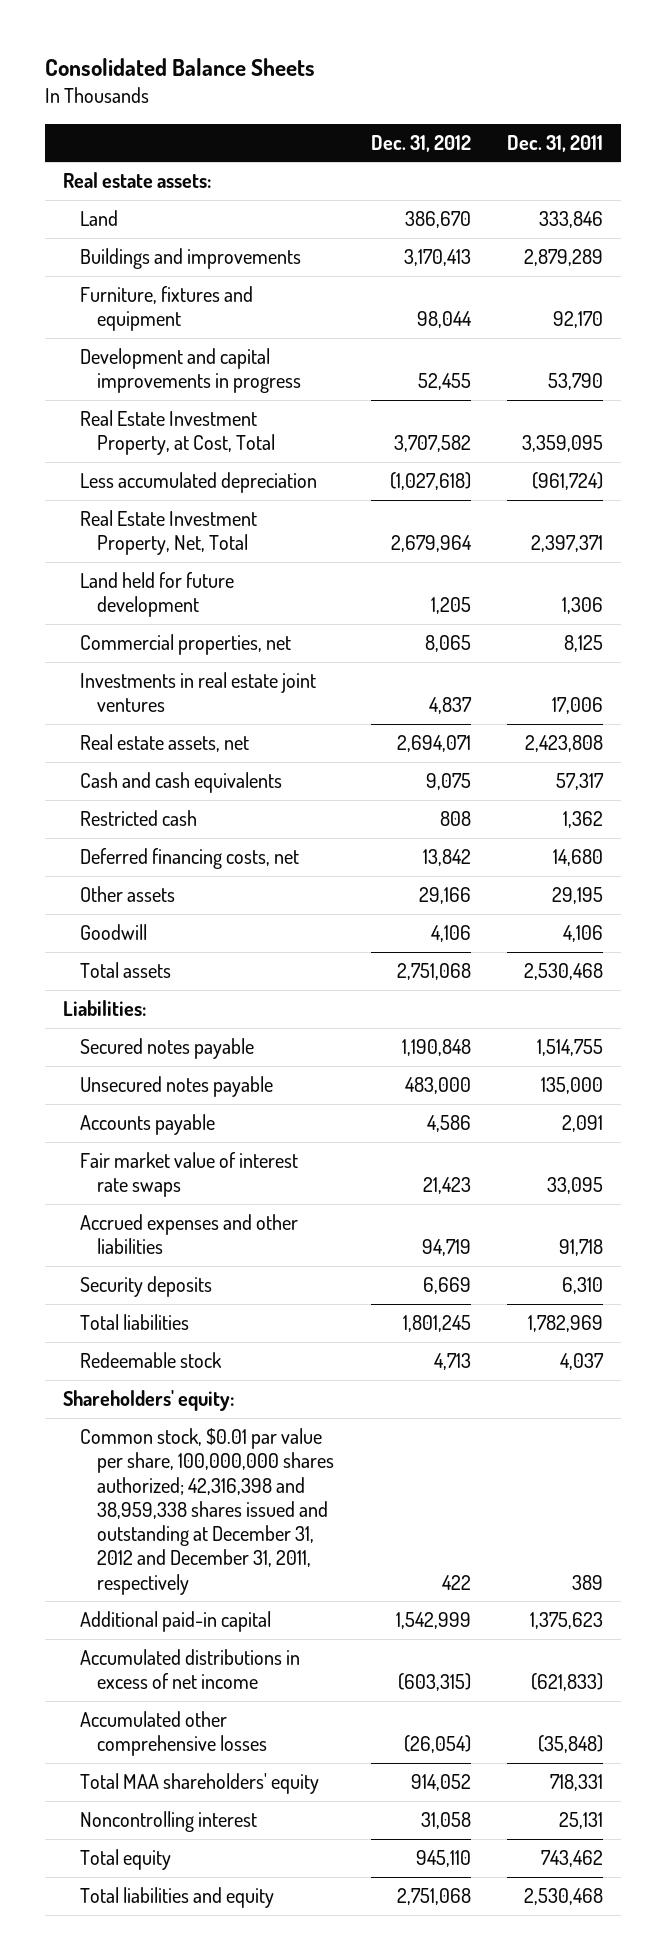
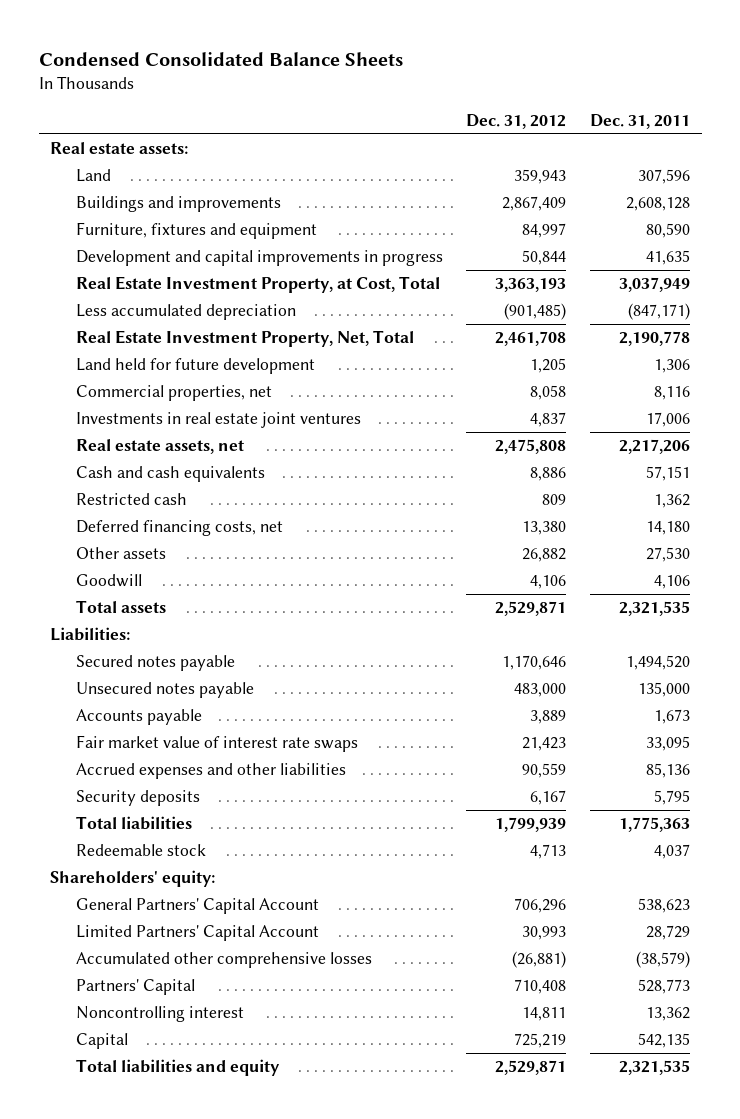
[44,58,315,77] Consolidated Balance Sheets -> [38,51,403,66] Condensed Consolidated Balance Sheets
[404,211,471,229] 386,670 -> [514,169,567,185] 359,943
[539,211,604,229] 333,846 -> [637,169,690,185] 307,596
[403,249,471,267] 3,170,413 -> [502,196,567,212] 2,867,409
[524,249,604,267] 2,879,289 -> [625,197,690,212] 2,608,128
[416,311,472,329] 98,044 -> [522,223,567,239] 84,997
[553,311,604,329] 92,170 -> [645,223,690,239] 80,590
[417,373,471,391] 52,455 -> [522,250,567,266] 50,844
[548,373,604,391] 53,790 -> [645,250,690,266] 41,635
[393,435,471,453] 3,707,582 -> [495,278,567,293] 3,363,193
[522,435,604,453] 3,359,095 -> [618,277,690,293] 3,037,949
[389,472,471,491] (1,027,618) -> [504,303,567,321] (901,485)
[532,472,604,491] (961,724) -> [627,303,690,321] (847,171)
[390,535,472,553] 2,679,964 -> [495,331,567,347] 2,461,708
[531,535,604,553] 2,397,371 -> [618,331,690,347] 2,190,778
[424,635,471,653] 8,065 -> [530,385,567,401] 8,058
[564,635,604,653] 8,125 -> [653,386,690,401] 8,116
[396,735,471,753] 2,694,071 -> [495,439,567,455] 2,475,808
[525,735,604,753] 2,423,808 -> [618,439,690,455] 2,217,206
[425,773,471,791] 9,075 -> [530,467,567,482] 8,886
[556,773,605,791] 57,317 -> [645,466,690,482] 57,151
[439,811,471,827] 808 -> [542,494,567,506] 809
[422,849,471,867] 13,842 -> [522,521,567,536] 13,380
[553,849,604,867] 14,680 -> [645,521,690,536] 14,180
[418,887,471,905] 29,166 -> [522,548,567,563] 26,882
[552,887,604,905] 29,195 -> [645,547,690,563] 27,530
[396,963,471,981] 2,751,068 -> [495,601,567,617] 2,529,871
[524,963,604,981] 2,530,468 -> [618,601,690,617] 2,321,535
[401,1039,471,1057] 1,190,848 -> [502,655,567,671] 1,170,646
[537,1039,604,1057] 1,514,755 -> [625,655,690,671] 1,494,520
[426,1115,471,1133] 4,586 -> [530,710,567,725] 3,889
[562,1115,604,1133] 2,091 -> [653,709,690,725] 1,673
[421,1239,471,1257] 94,719 -> [522,763,567,779] 90,559
[559,1239,604,1257] 91,718 -> [645,763,690,779] 85,136
[422,1277,471,1295] 6,669 -> [530,790,567,806] 6,167
[562,1277,604,1295] 6,310 -> [653,790,690,806] 5,795
[402,1315,471,1333] 1,801,245 -> [495,817,567,833] 1,799,939
[528,1315,604,1333] 1,782,969 -> [618,817,690,833] 1,775,363
[80,1428,335,1595] Common stock, $0.01 par value per share, 100,000,000 shares authorized; 42,316,398 and 38,959,338 shares issued and outstanding at December 31, 2012 and December 31, 2011, respectively -> none
[80,1611,272,1633] Additional paid-in capital -> none
[80,1649,301,1690] Accumulated distributions in excess of net income -> none
[80,1773,320,1795] Total MAA shareholders' equity -> none
[80,1849,172,1871] Total equity -> none
none -> [75,898,319,915] General Partners' Capital Account
none -> [75,925,319,942] Limited Partners' Capital Account
[403,1735,471,1754] (26,054) -> [512,951,567,969] (26,881)
[538,1735,604,1754] (35,848) -> [635,951,690,969] (38,579)
none -> [75,979,195,996] Partners' Capital
[420,1812,471,1830] 31,058 -> [522,1007,567,1022] 14,811
[559,1812,604,1830] 25,131 -> [645,1007,690,1022] 13,362
none -> [75,1033,128,1050] Capital
[396,1888,471,1906] 2,751,068 -> [495,1060,567,1076] 2,529,871
[524,1888,604,1906] 2,530,468 -> [618,1060,690,1076] 2,321,535

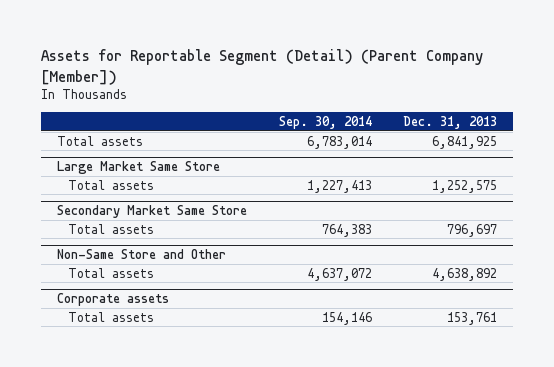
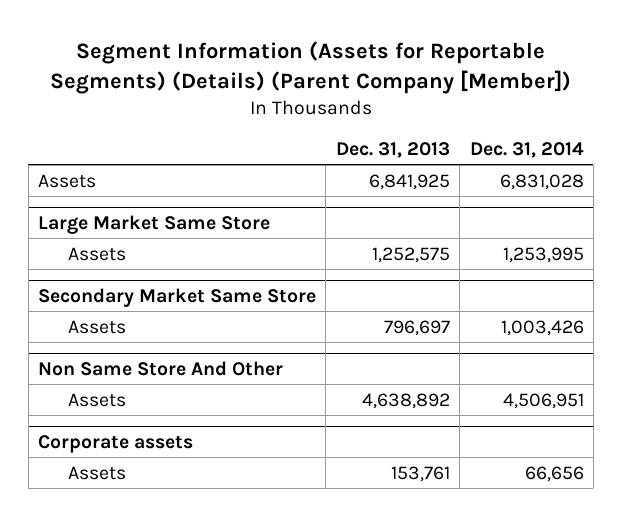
[41,49,484,85] Assets for Reportable Segment (Detail) (Parent Company [Member]) -> [49,41,571,95] Segment Information (Assets for Reportable Segments) (Details) (Parent Company [Member])
[278,115,372,129] Sep. 30, 2014 -> none
none -> [469,141,584,158] Dec. 31, 2014
[57,135,144,146] Total assets -> [38,173,97,188] Assets
[67,179,154,190] Total assets -> [67,246,126,261] Assets
[67,223,154,234] Total assets -> [67,319,126,334] Assets
[57,249,227,260] Non-Same Store and Other -> [38,361,284,377] Non Same Store And Other
[67,267,154,278] Total assets -> [67,392,126,407] Assets
[67,311,154,322] Total assets -> [67,465,126,480] Assets

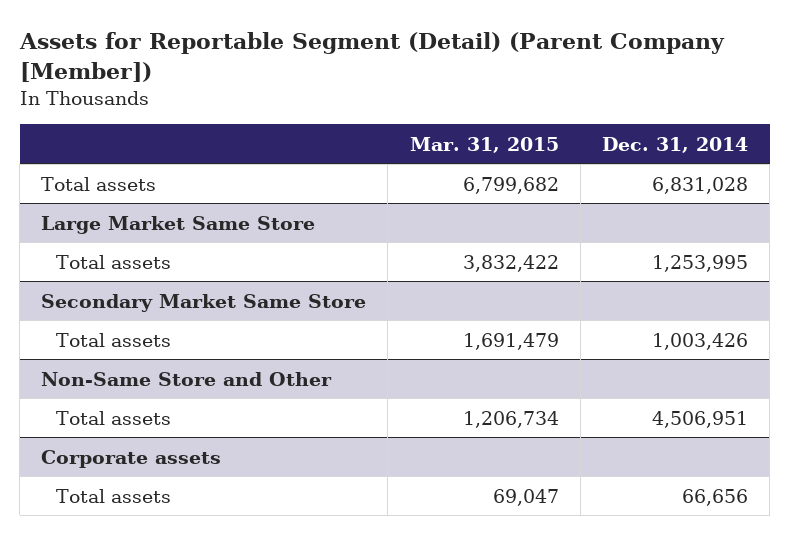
[49,41,571,95] Segment Information (Assets for Reportable Segments) (Details) (Parent Company [Member]) -> [18,32,725,83] Assets for Reportable Segment (Detail) (Parent Company [Member])
[335,141,450,158] Dec. 31, 2013 -> none
none -> [409,136,559,153] Mar. 31, 2015
[38,173,97,188] Assets -> [41,176,157,191] Total assets
[67,246,126,261] Assets -> [56,254,172,269] Total assets
[67,319,126,334] Assets -> [56,332,172,347] Total assets
[38,361,284,377] Non Same Store And Other -> [41,371,333,386] Non-Same Store and Other
[67,392,126,407] Assets -> [56,410,172,425] Total assets
[67,465,126,480] Assets -> [56,488,172,503] Total assets

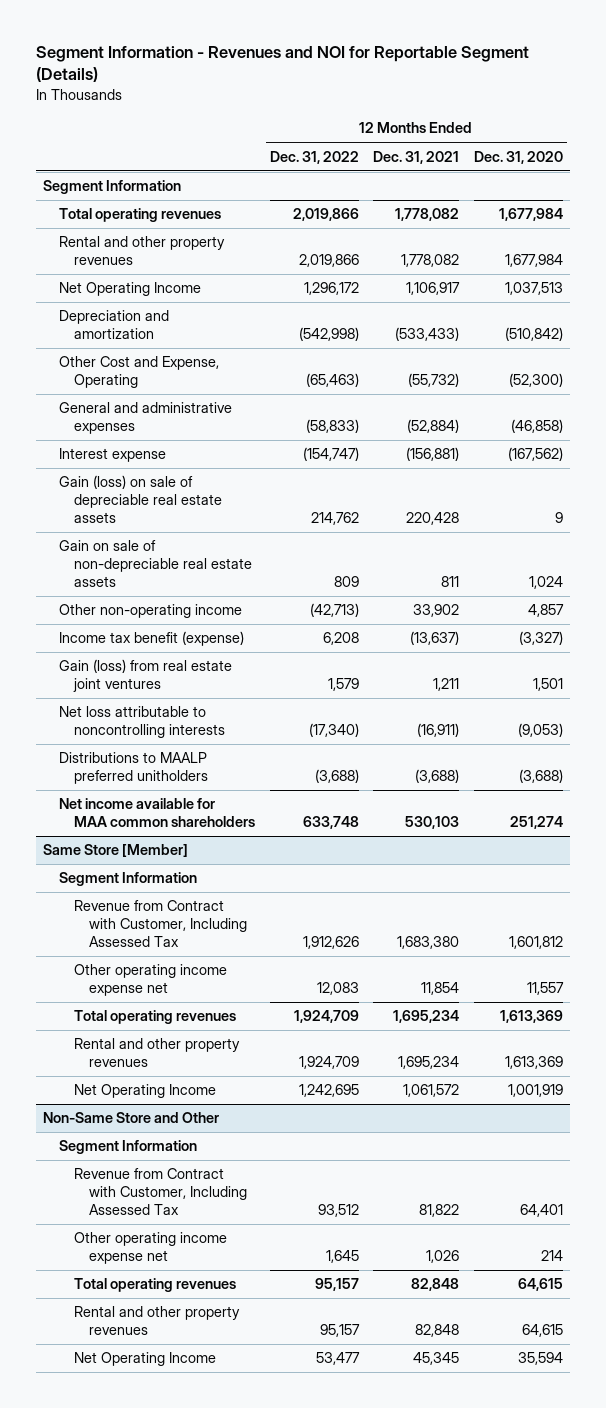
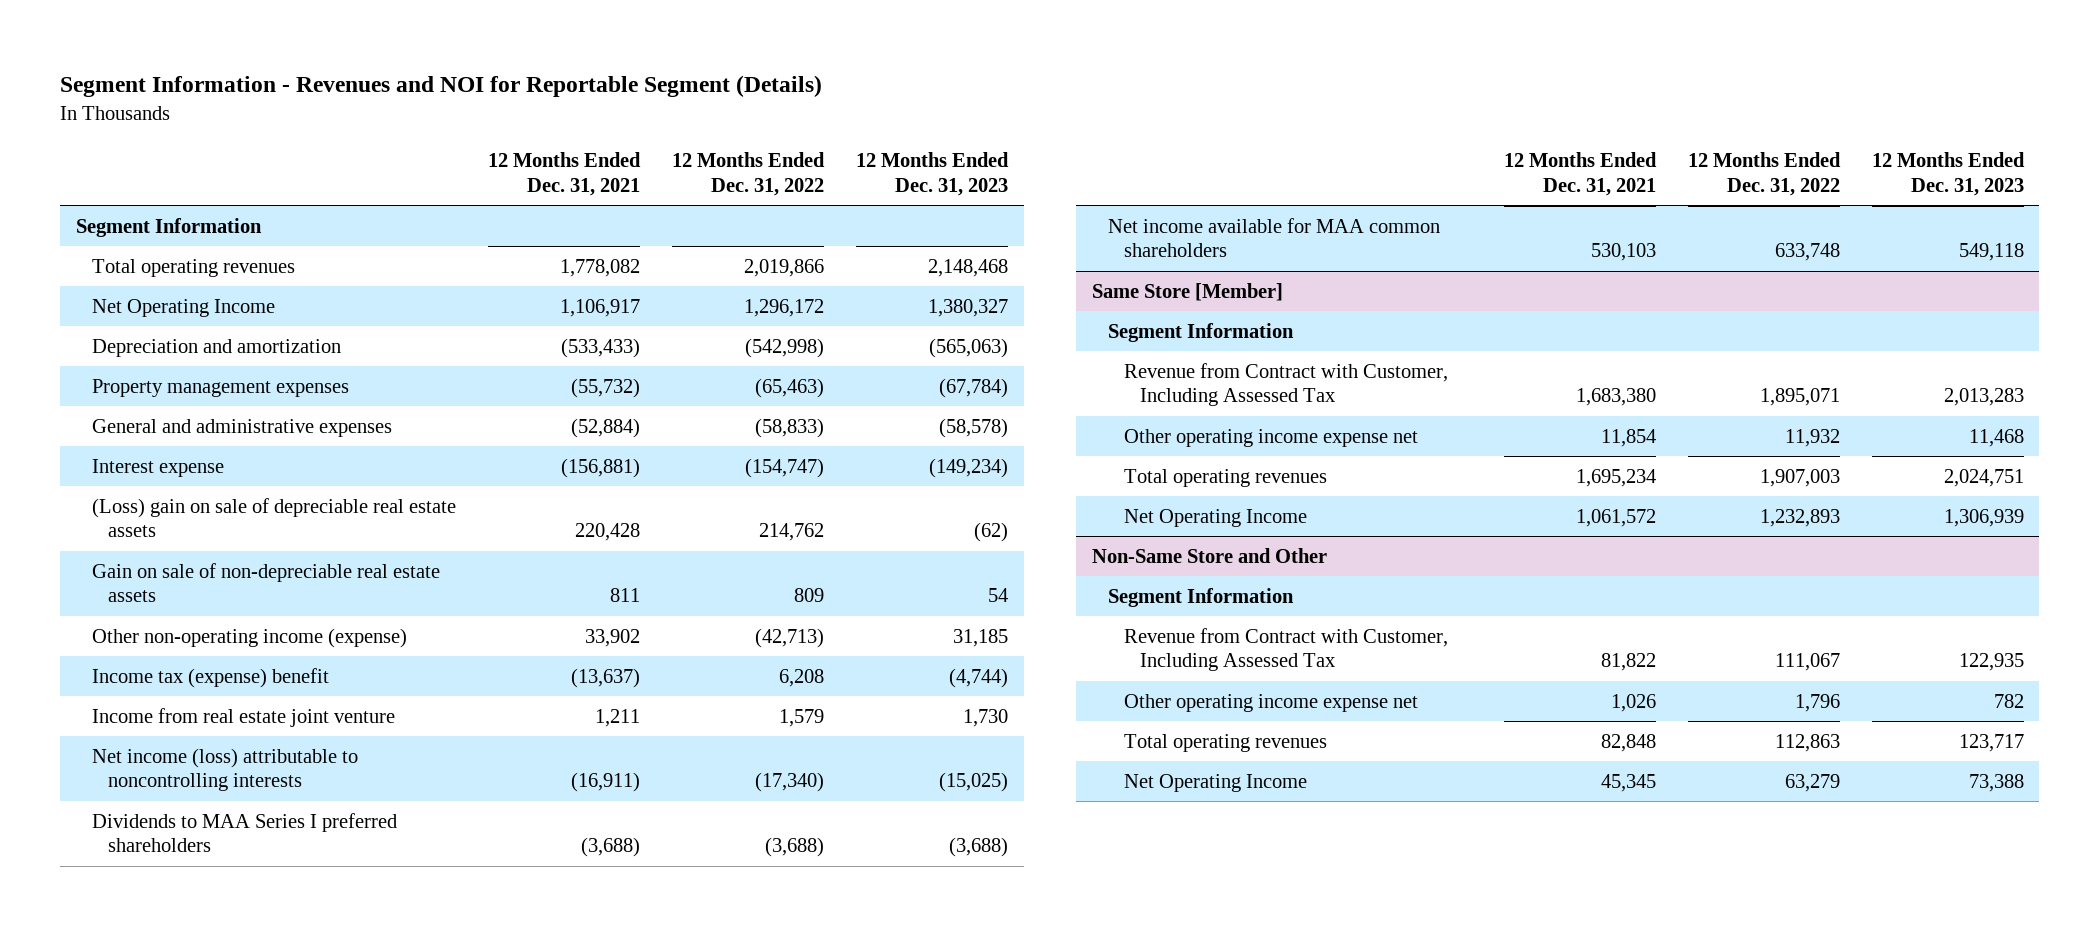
[473,150,563,164] Dec. 31, 2020 -> none
none -> [856,152,1010,196] 12 Months Ended Dec. 31, 2023
[58,236,225,266] Rental and other property revenues -> none
[58,356,219,389] Other Cost and Expense, Operating -> [92,378,350,397] Property management expenses
[58,475,222,523] Gain (loss) on sale of depreciable real estate assets -> [92,497,457,538] (Loss) gain on sale of depreciable real estate assets
[58,604,242,619] Other non-operating income -> [92,627,408,648] Other non-operating income (expense)
[58,631,244,647] Income tax benefit (expense) -> [92,667,330,688] Income tax (expense) benefit
[58,659,232,693] Gain (loss) from real estate joint ventures -> [92,707,396,727] Income from real estate joint venture
[58,706,225,739] Net loss attributable to noncontrolling interests -> [92,747,359,792] Net income (loss) attributable to noncontrolling interests
[58,752,208,785] Distributions to MAALP preferred unitholders -> [92,812,398,853] Dividends to MAA Series I preferred shareholders
[73,1038,240,1068] Rental and other property revenues -> none
[302,935,359,949] 1,912,626 -> [1759,388,1840,407] 1,895,071
[316,982,359,996] 12,083 -> [1784,428,1840,447] 11,932
[293,1010,359,1024] 1,924,709 -> [1759,468,1840,487] 1,907,003
[298,1084,359,1098] 1,242,695 -> [1759,508,1840,527] 1,232,893
[73,1306,240,1336] Rental and other property revenues -> none
[317,1203,359,1217] 93,512 -> [1774,653,1840,672] 111,067
[325,1250,359,1264] 1,645 -> [1794,693,1840,712] 1,796
[314,1278,359,1292] 95,157 -> [1774,733,1840,752] 112,863
[315,1352,360,1366] 53,477 -> [1784,773,1840,792] 63,279

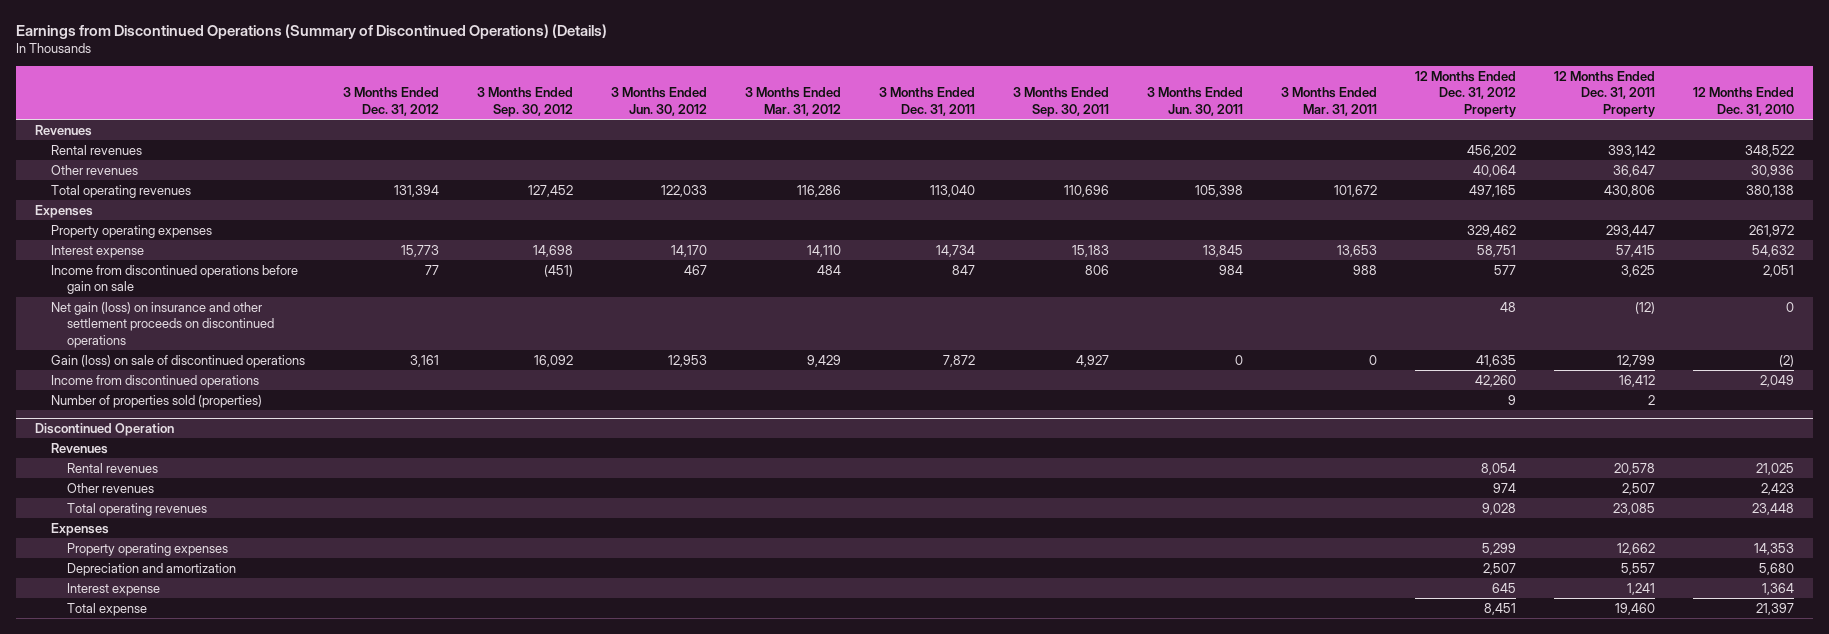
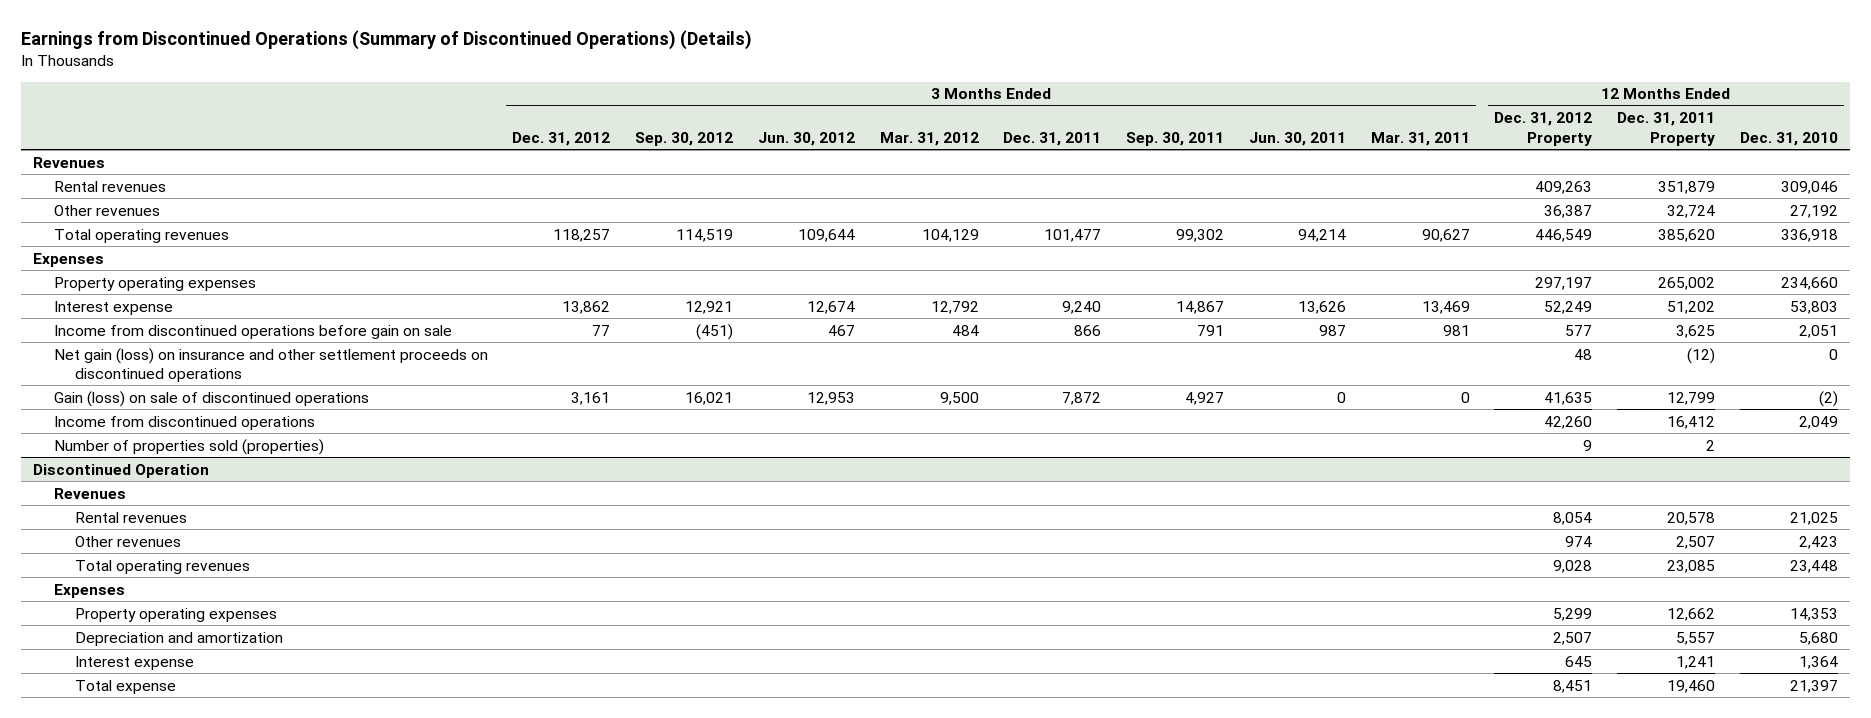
[1467,144,1517,157] 456,202 -> [1535,180,1593,194] 409,263
[1608,144,1656,157] 393,142 -> [1658,180,1716,194] 351,879
[1745,144,1795,157] 348,522 -> [1780,180,1838,194] 309,046
[1473,164,1517,177] 40,064 -> [1544,204,1593,218] 36,387
[1613,164,1656,177] 36,647 -> [1667,204,1716,218] 32,724
[1751,164,1795,177] 30,936 -> [1789,204,1838,218] 27,192
[393,184,439,197] 131,394 -> [553,228,611,242] 118,257
[528,184,574,197] 127,452 -> [676,228,734,242] 114,519
[661,184,708,197] 122,033 -> [797,228,855,242] 109,644
[797,184,842,197] 116,286 -> [921,228,979,242] 104,129
[930,184,976,197] 113,040 -> [1044,228,1102,242] 101,477
[1064,184,1110,197] 110,696 -> [1176,228,1225,242] 99,302
[1195,184,1244,197] 105,398 -> [1297,228,1346,242] 94,214
[1334,184,1378,197] 101,672 -> [1421,228,1470,242] 90,627
[1469,184,1517,197] 497,165 -> [1535,228,1593,242] 446,549
[1604,184,1656,197] 430,806 -> [1658,228,1716,242] 385,620
[1746,184,1795,197] 380,138 -> [1780,228,1838,242] 336,918
[1467,224,1517,237] 329,462 -> [1535,276,1593,290] 297,197
[1606,224,1656,237] 293,447 -> [1658,276,1716,290] 265,002
[1749,224,1795,237] 261,972 -> [1780,276,1838,290] 234,660
[400,244,439,257] 15,773 -> [562,300,611,314] 13,862
[533,244,574,257] 14,698 -> [685,300,734,314] 12,921
[671,244,708,257] 14,170 -> [806,300,855,314] 12,674
[807,244,842,257] 14,110 -> [930,300,979,314] 12,792
[936,244,976,257] 14,734 -> [1062,300,1102,314] 9,240
[1072,244,1110,257] 15,183 -> [1176,300,1225,314] 14,867
[1203,244,1244,257] 13,845 -> [1297,300,1346,314] 13,626
[1337,244,1378,257] 13,653 -> [1421,300,1470,314] 13,469
[1477,244,1517,257] 58,751 -> [1544,300,1593,314] 52,249
[1616,244,1656,257] 57,415 -> [1667,300,1716,314] 51,202
[1752,244,1795,257] 54,632 -> [1789,300,1838,314] 53,803
[952,264,976,275] 847 -> [1074,324,1102,336] 866
[1085,264,1110,275] 806 -> [1197,324,1225,336] 791
[1219,264,1244,275] 984 -> [1318,324,1346,336] 987
[1353,264,1378,275] 988 -> [1442,324,1470,336] 981
[534,354,574,367] 16,092 -> [685,391,734,405] 16,021
[807,354,842,367] 9,429 -> [939,391,979,405] 9,500

